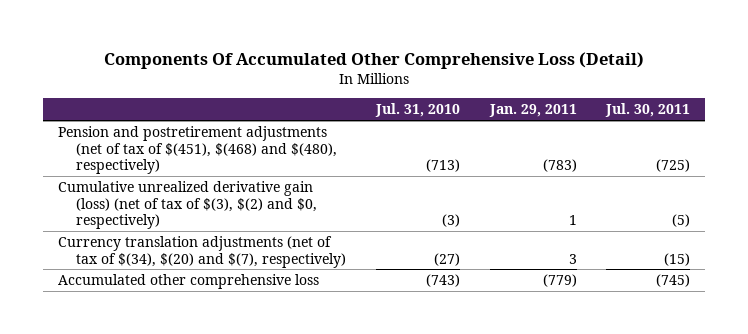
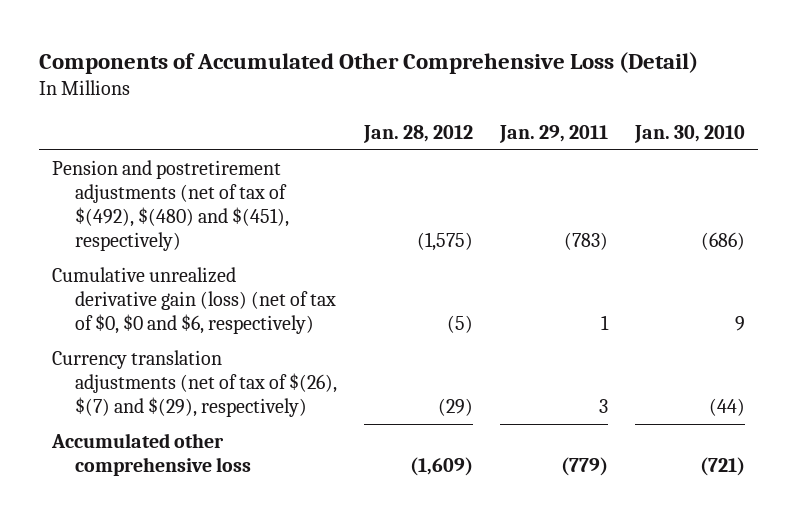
[104,52,645,70] Components Of Accumulated Other Comprehensive Loss (Detail) -> [38,51,698,74] Components of Accumulated Other Comprehensive Loss (Detail)
[374,103,460,118] Jul. 31, 2010 -> none
[605,103,691,118] Jul. 30, 2011 -> none
none -> [363,124,474,143] Jan. 28, 2012
none -> [634,124,746,143] Jan. 30, 2010
[58,125,338,175] Pension and postretirement adjustments (net of tax of $(451), $(468) and $(480), respectively) -> [52,160,290,252] Pension and postretirement adjustments (net of tax of $(492), $(480) and $(451), respectively)
[58,180,318,230] Cumulative unrealized derivative gain (loss) (net of tax of $(3), $(2) and $0, respectively) -> [52,267,337,335] Cumulative unrealized derivative gain (loss) (net of tax of $0, $0 and $6, respectively)
[58,235,347,268] Currency translation adjustments (net of tax of $(34), $(20) and $(7), respectively) -> [52,350,338,418] Currency translation adjustments (net of tax of $(26), $(7) and $(29), respectively)

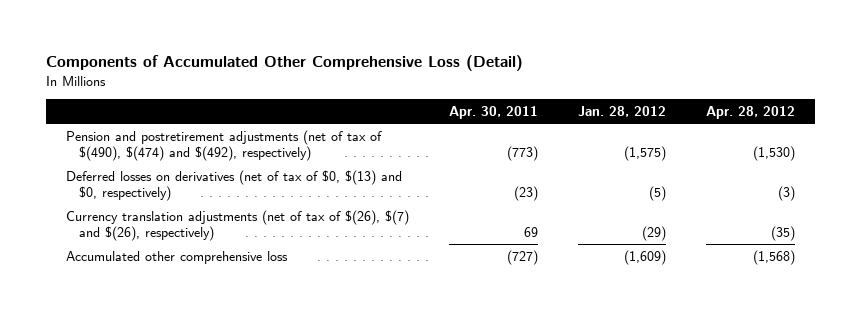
[499,124,609,143] Jan. 29, 2011 -> none
[634,124,746,143] Jan. 30, 2010 -> none
none -> [448,106,538,120] Apr. 30, 2011
none -> [705,106,795,120] Apr. 28, 2012
[52,160,290,252] Pension and postretirement adjustments (net of tax of $(492), $(480) and $(451), respectively) -> [65,129,382,162] Pension and postretirement adjustments (net of tax of $(490), $(474) and $(492), respectively)
[52,267,337,335] Cumulative unrealized derivative gain (loss) (net of tax of $0, $0 and $6, respectively) -> [65,169,402,202] Deferred losses on derivatives (net of tax of $0, $(13) and $0, respectively)
[52,350,338,418] Currency translation adjustments (net of tax of $(26), $(7) and $(29), respectively) -> [65,209,409,242] Currency translation adjustments (net of tax of $(26), $(7) and $(26), respectively)

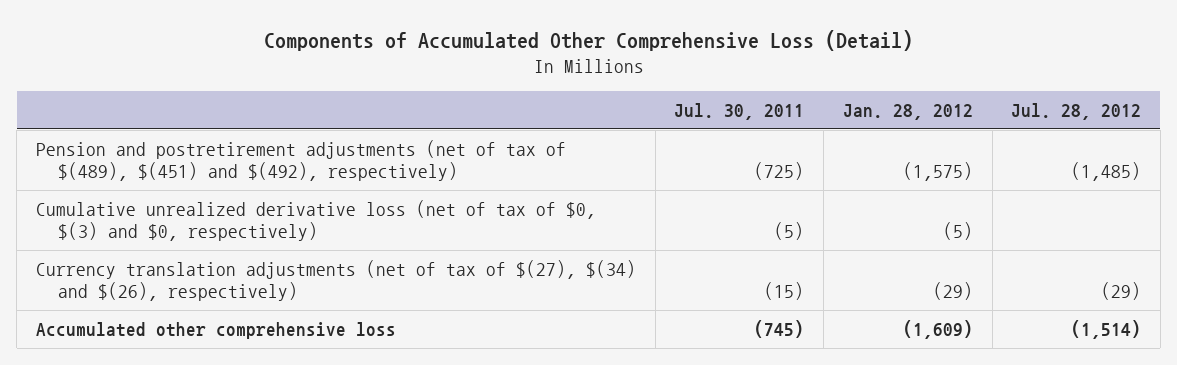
[448,106,538,120] Apr. 30, 2011 -> none
[705,106,795,120] Apr. 28, 2012 -> none
none -> [674,103,805,121] Jul. 30, 2011
none -> [1011,103,1142,121] Jul. 28, 2012
[65,129,382,162] Pension and postretirement adjustments (net of tax of $(490), $(474) and $(492), respectively) -> [36,139,567,182] Pension and postretirement adjustments (net of tax of $(489), $(451) and $(492), respectively)
[65,169,402,202] Deferred losses on derivatives (net of tax of $0, $(13) and $0, respectively) -> [36,199,597,242] Cumulative unrealized derivative loss (net of tax of $0, $(3) and $0, respectively)
[65,209,409,242] Currency translation adjustments (net of tax of $(26), $(7) and $(26), respectively) -> [36,259,637,302] Currency translation adjustments (net of tax of $(27), $(34) and $(26), respectively)

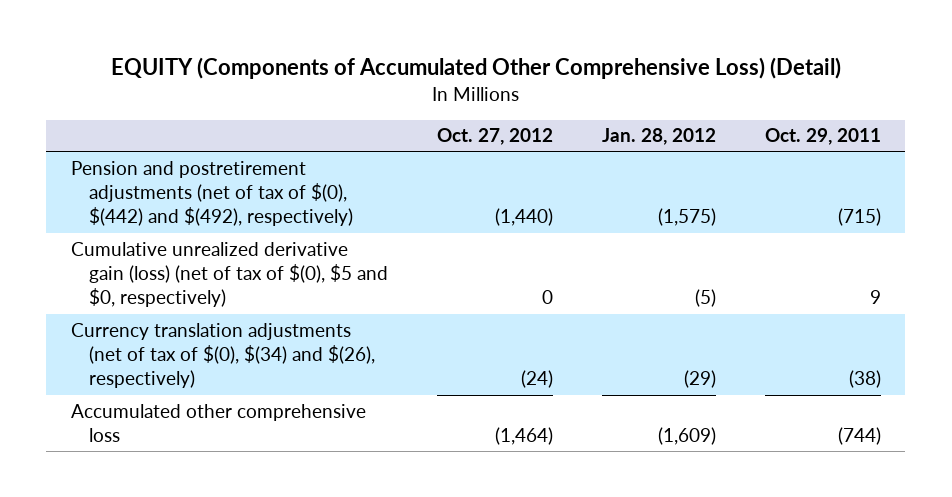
[263,29,913,51] Components of Accumulated Other Comprehensive Loss (Detail) -> [110,57,841,80] EQUITY (Components of Accumulated Other Comprehensive Loss) (Detail)
[674,103,805,121] Jul. 30, 2011 -> none
[1011,103,1142,121] Jul. 28, 2012 -> none
none -> [437,128,554,146] Oct. 27, 2012
none -> [765,128,882,146] Oct. 29, 2011
[36,139,567,182] Pension and postretirement adjustments (net of tax of $(489), $(451) and $(492), respectively) -> [70,160,354,227] Pension and postretirement adjustments (net of tax of $(0), $(442) and $(492), respectively)
[36,199,597,242] Cumulative unrealized derivative loss (net of tax of $0, $(3) and $0, respectively) -> [70,241,389,308] Cumulative unrealized derivative gain (loss) (net of tax of $(0), $5 and $0, respectively)
[36,259,637,302] Currency translation adjustments (net of tax of $(27), $(34) and $(26), respectively) -> [70,322,376,389] Currency translation adjustments (net of tax of $(0), $(34) and $(26), respectively)

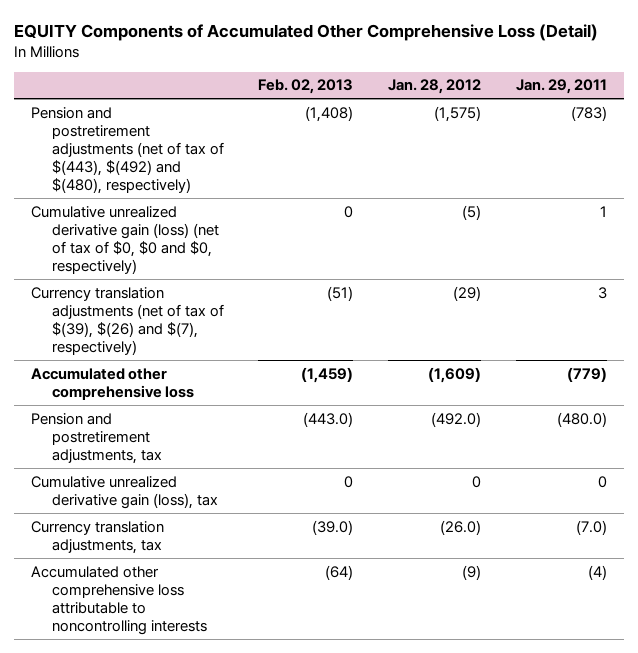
[110,57,841,80] EQUITY (Components of Accumulated Other Comprehensive Loss) (Detail) -> [13,23,598,41] EQUITY Components of Accumulated Other Comprehensive Loss (Detail)
[437,128,554,146] Oct. 27, 2012 -> none
[765,128,882,146] Oct. 29, 2011 -> none
none -> [258,79,354,95] Feb. 02, 2013
none -> [515,79,607,95] Jan. 29, 2011
[70,160,354,227] Pension and postretirement adjustments (net of tax of $(0), $(442) and $(492), respectively) -> [31,106,224,195] Pension and postretirement adjustments (net of tax of $(443), $(492) and $(480), respectively)
[70,241,389,308] Cumulative unrealized derivative gain (loss) (net of tax of $(0), $5 and $0, respectively) -> [31,205,219,275] Cumulative unrealized derivative gain (loss) (net of tax of $0, $0 and $0, respectively)
[70,322,376,389] Currency translation adjustments (net of tax of $(0), $(34) and $(26), respectively) -> [31,286,224,356] Currency translation adjustments (net of tax of $(39), $(26) and $(7), respectively)
none -> [31,412,162,464] Pension and postretirement adjustments, tax
none -> [31,475,218,509] Cumulative unrealized derivative gain (loss), tax
none -> [31,520,165,554] Currency translation adjustments, tax
none -> [31,565,207,636] Accumulated other comprehensive loss attributable to noncontrolling interests

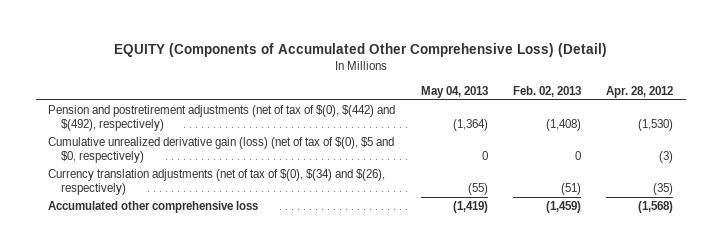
[13,23,598,41] EQUITY Components of Accumulated Other Comprehensive Loss (Detail) -> [113,42,607,57] EQUITY (Components of Accumulated Other Comprehensive Loss) (Detail)
[388,79,482,95] Jan. 28, 2012 -> none
[515,79,607,95] Jan. 29, 2011 -> none
none -> [420,85,488,98] May 04, 2013
none -> [606,85,674,98] Apr. 28, 2012
[31,106,224,195] Pension and postretirement adjustments (net of tax of $(443), $(492) and $(480), respectively) -> [48,105,396,131] Pension and postretirement adjustments (net of tax of $(0), $(442) and $(492), respectively)
[31,205,219,275] Cumulative unrealized derivative gain (loss) (net of tax of $0, $0 and $0, respectively) -> [48,137,395,163] Cumulative unrealized derivative gain (loss) (net of tax of $(0), $5 and $0, respectively)
[31,286,224,356] Currency translation adjustments (net of tax of $(39), $(26) and $(7), respectively) -> [48,169,386,195] Currency translation adjustments (net of tax of $(0), $(34) and $(26), respectively)
[31,412,162,464] Pension and postretirement adjustments, tax -> none
[31,475,218,509] Cumulative unrealized derivative gain (loss), tax -> none
[31,520,165,554] Currency translation adjustments, tax -> none
[31,565,207,636] Accumulated other comprehensive loss attributable to noncontrolling interests -> none

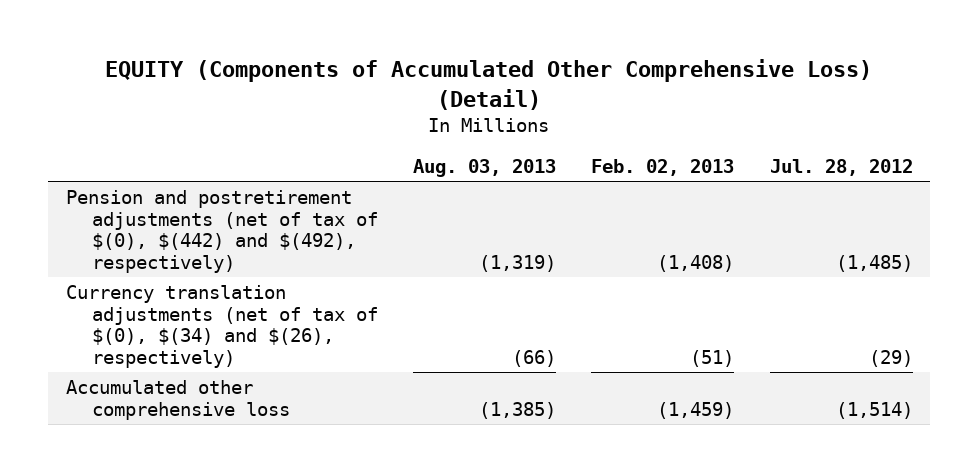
[420,85,488,98] May 04, 2013 -> none
[606,85,674,98] Apr. 28, 2012 -> none
none -> [413,159,557,178] Aug. 03, 2013
none -> [769,159,913,177] Jul. 28, 2012
[48,137,395,163] Cumulative unrealized derivative gain (loss) (net of tax of $(0), $5 and $0, respectively) -> none

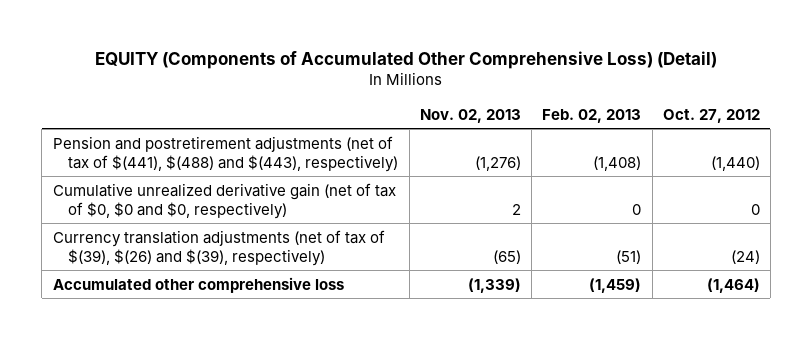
[413,159,557,178] Aug. 03, 2013 -> none
[769,159,913,177] Jul. 28, 2012 -> none
none -> [419,108,521,123] Nov. 02, 2013
none -> [662,108,760,123] Oct. 27, 2012
[65,189,378,274] Pension and postretirement adjustments (net of tax of $(0), $(442) and $(492), respectively) -> [52,135,399,172] Pension and postretirement adjustments (net of tax of $(441), $(488) and $(443), respectively)
none -> [52,182,396,219] Cumulative unrealized derivative gain (net of tax of $0, $0 and $0, respectively)
[65,284,378,369] Currency translation adjustments (net of tax of $(0), $(34) and $(26), respectively) -> [52,229,385,266] Currency translation adjustments (net of tax of $(39), $(26) and $(39), respectively)

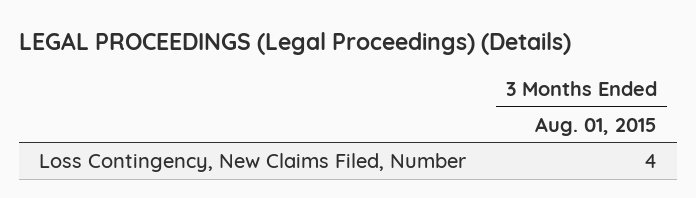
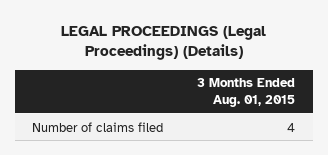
[39,153,467,173] Loss Contingency, New Claims Filed, Number -> [32,121,164,132] Number of claims filed

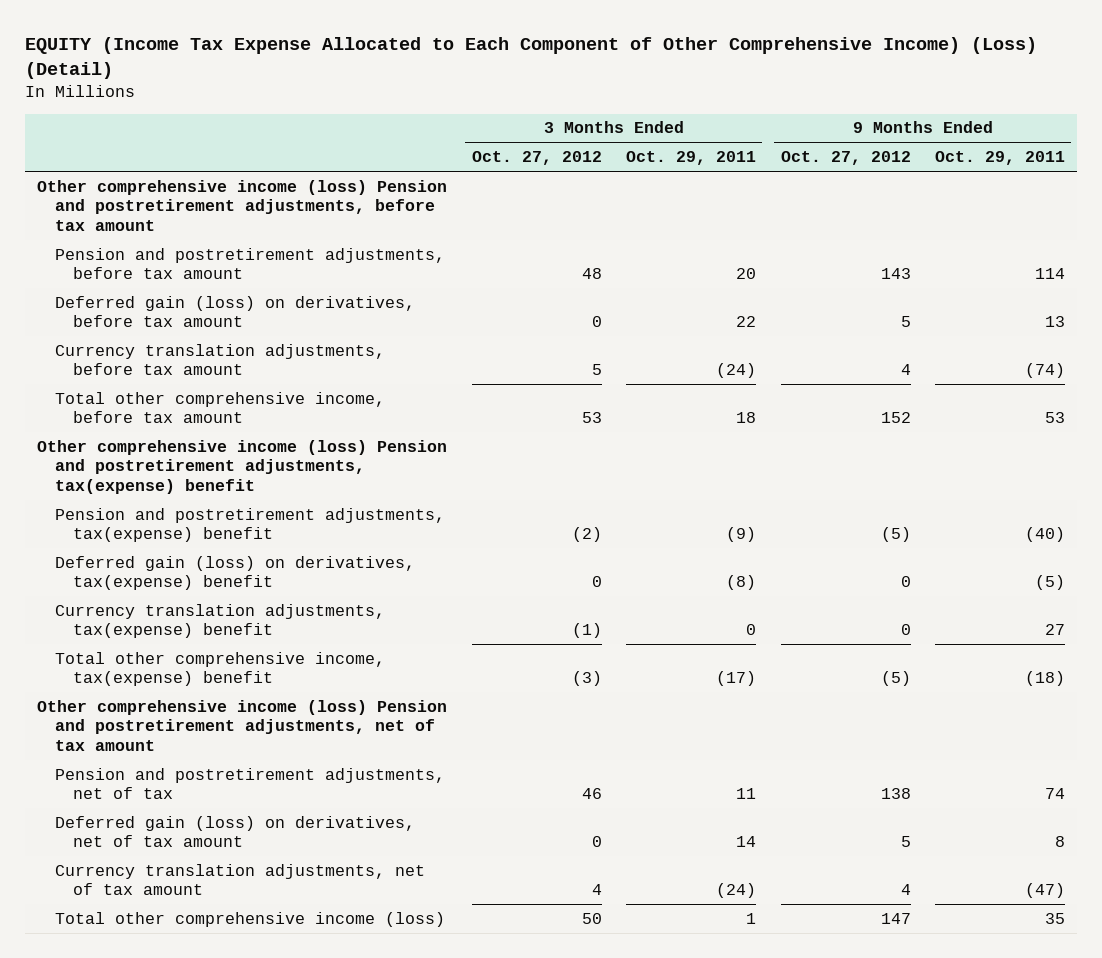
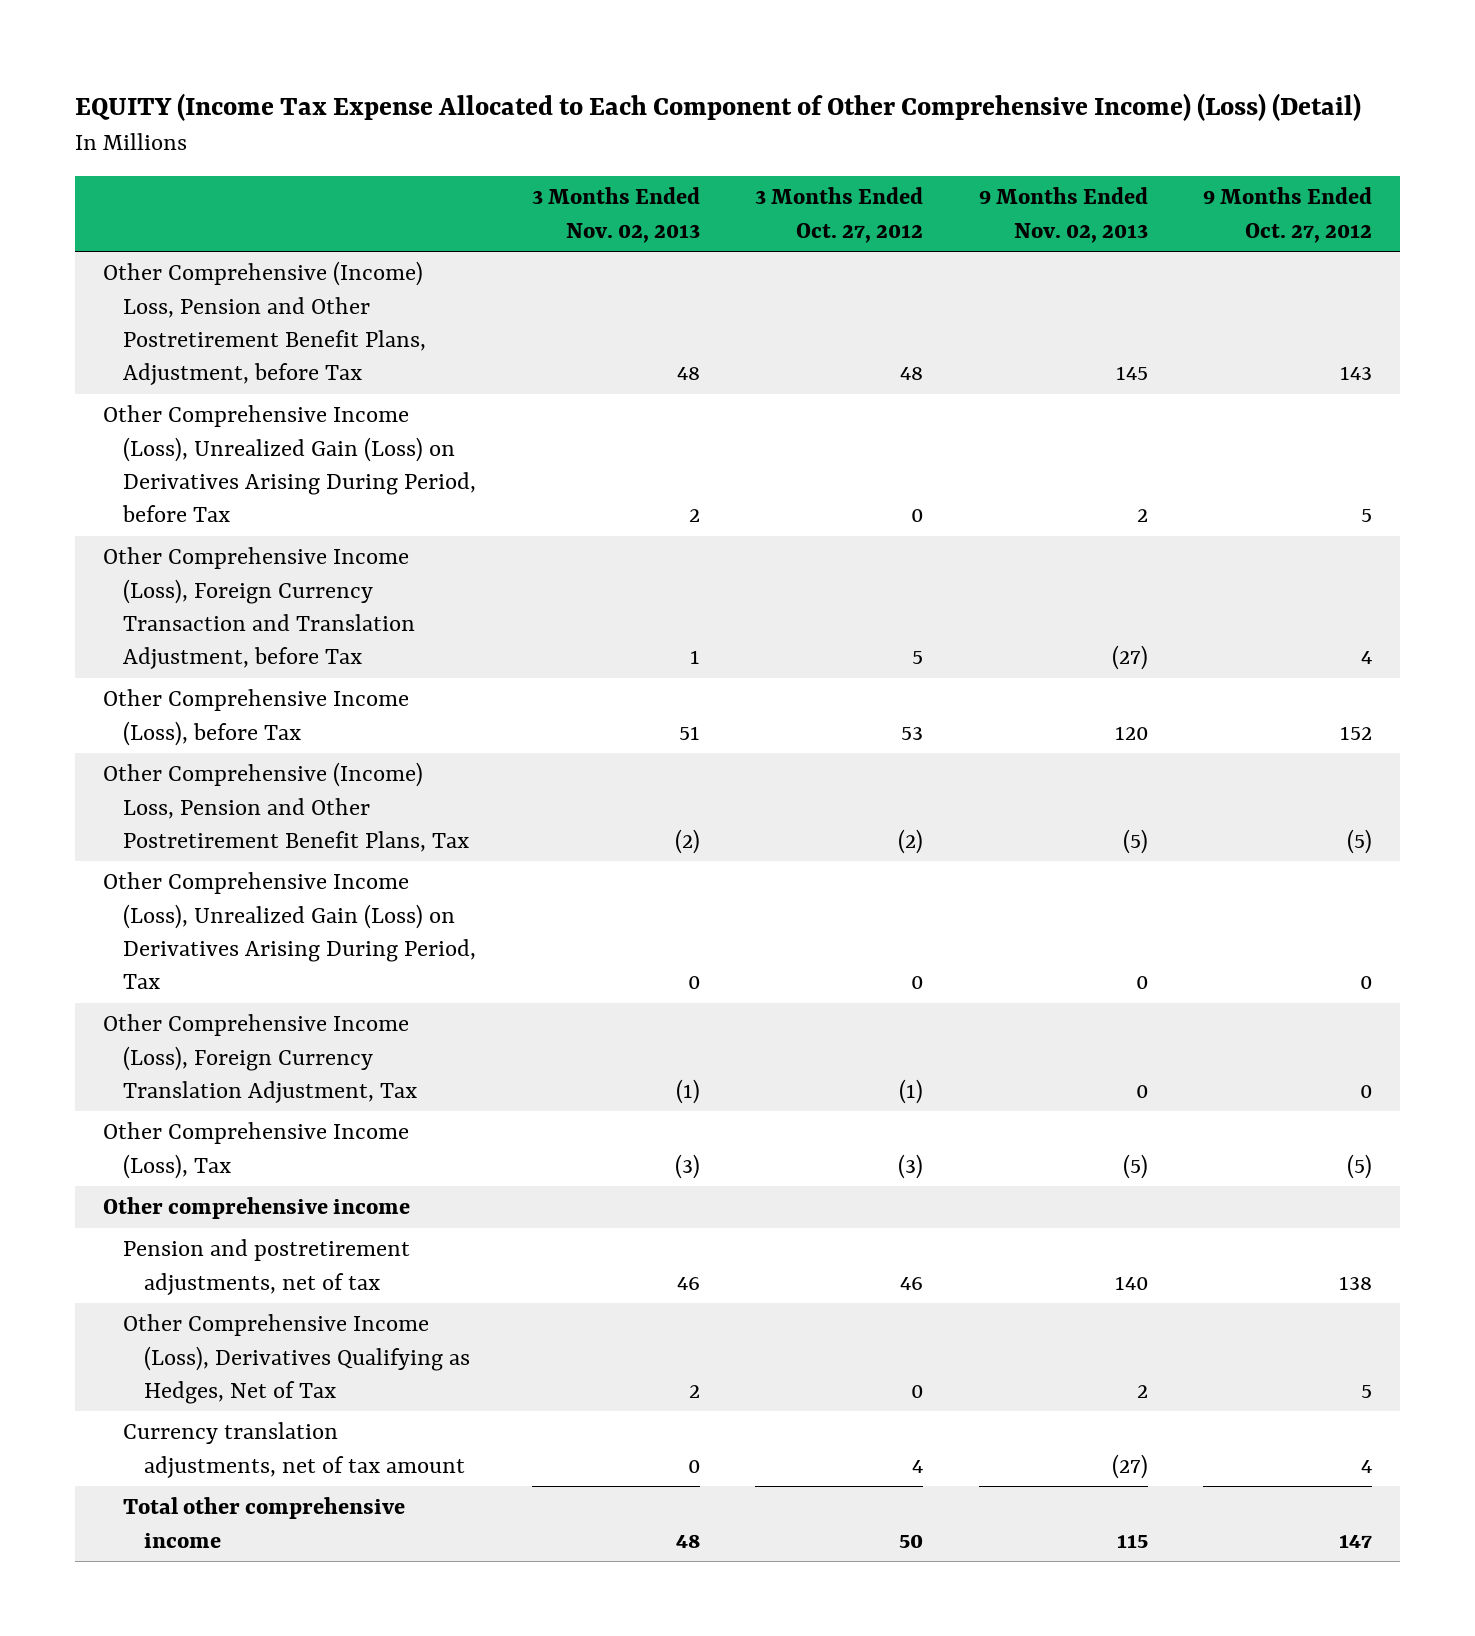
[626,151,757,166] Oct. 29, 2011 -> none
[935,151,1066,166] Oct. 29, 2011 -> none
none -> [531,187,700,243] 3 Months Ended Nov. 02, 2013
none -> [978,187,1148,243] 9 Months Ended Nov. 02, 2013
[37,179,448,231] Other comprehensive income (loss) Pension and postretirement adjustments, before tax amount -> none
[37,439,448,494] Other comprehensive income (loss) Pension and postretirement adjustments, tax(expense) benefit -> none
[37,699,448,751] Other comprehensive income (loss) Pension and postretirement adjustments, net of tax amount -> none
[54,247,445,280] Pension and postretirement adjustments, before tax amount -> [102,261,427,386] Other Comprehensive (Income) Loss, Pension and Other Postretirement Benefit Plans, Adjustment, before Tax
[54,295,415,328] Deferred gain (loss) on derivatives, before tax amount -> [102,405,477,523] Other Comprehensive Income (Loss), Unrealized Gain (Loss) on Derivatives Arising During Period, before Tax
[54,343,385,376] Currency translation adjustments, before tax amount -> [102,547,416,670] Other Comprehensive Income (Loss), Foreign Currency Transaction and Translation Adjustment, before Tax
[54,391,385,424] Total other comprehensive income, before tax amount -> [102,689,409,746] Other Comprehensive Income (Loss), before Tax
[54,507,445,543] Pension and postretirement adjustments, tax(expense) benefit -> [102,762,470,852] Other Comprehensive (Income) Loss, Pension and Other Postretirement Benefit Plans, Tax
[54,555,415,591] Deferred gain (loss) on derivatives, tax(expense) benefit -> [102,872,477,990] Other Comprehensive Income (Loss), Unrealized Gain (Loss) on Derivatives Arising During Period, Tax
[54,603,385,639] Currency translation adjustments, tax(expense) benefit -> [102,1014,418,1103] Other Comprehensive Income (Loss), Foreign Currency Translation Adjustment, Tax
[54,651,385,687] Total other comprehensive income, tax(expense) benefit -> [102,1122,409,1179] Other Comprehensive Income (Loss), Tax
none -> [102,1197,410,1220] Other comprehensive income
[54,815,415,848] Deferred gain (loss) on derivatives, net of tax amount -> [123,1314,470,1404] Other Comprehensive Income (Loss), Derivatives Qualifying as Hedges, Net of Tax
[54,911,445,927] Total other comprehensive income (loss) -> [123,1497,406,1548] Total other comprehensive income

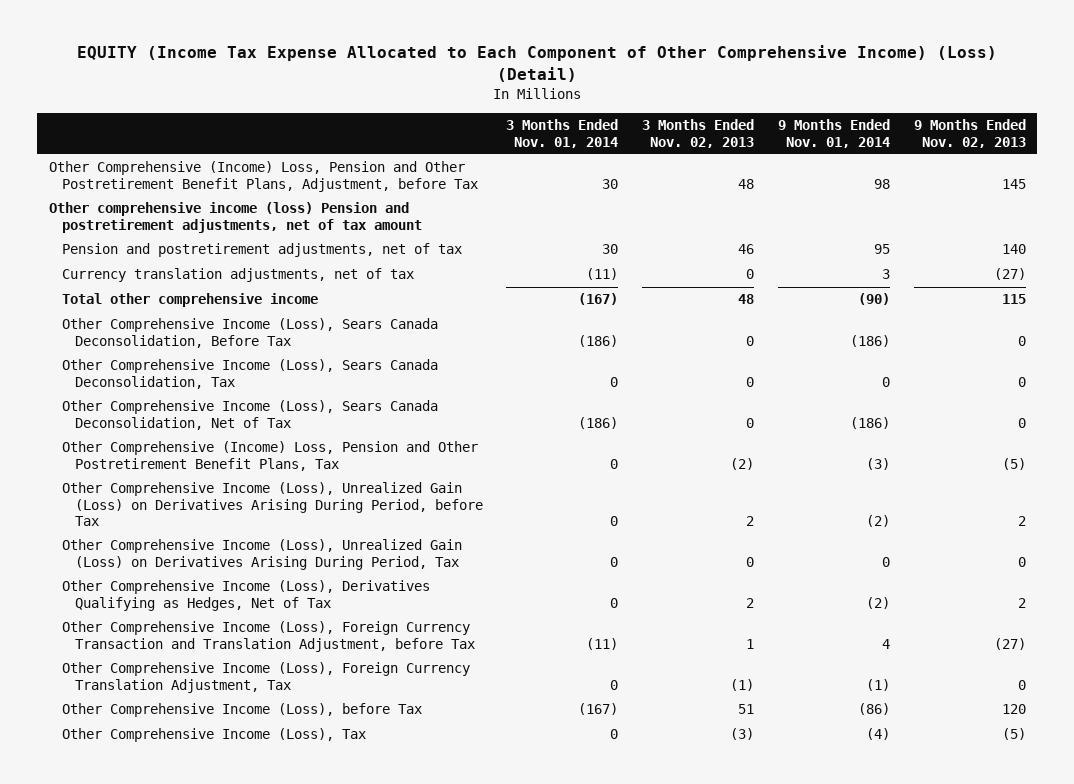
[755,187,924,243] 3 Months Ended Oct. 27, 2012 -> none
[1203,187,1373,243] 9 Months Ended Oct. 27, 2012 -> none
none -> [506,119,619,148] 3 Months Ended Nov. 01, 2014
none -> [777,119,890,148] 9 Months Ended Nov. 01, 2014
none -> [48,202,422,233] Other comprehensive income (loss) Pension and postretirement adjustments, net of tax amount
[123,1239,411,1295] Pension and postretirement adjustments, net of tax -> [61,243,462,258] Pension and postretirement adjustments, net of tax
none -> [61,268,414,283] Currency translation adjustments, net of tax
[123,1497,406,1548] Total other comprehensive income -> [61,293,318,308] Total other comprehensive income
none -> [61,318,438,348] Other Comprehensive Income (Loss), Sears Canada Deconsolidation, Before Tax
none -> [61,359,438,389] Other Comprehensive Income (Loss), Sears Canada Deconsolidation, Tax
none -> [61,400,438,430] Other Comprehensive Income (Loss), Sears Canada Deconsolidation, Net of Tax
[102,405,477,523] Other Comprehensive Income (Loss), Unrealized Gain (Loss) on Derivatives Arising During Period, before Tax -> [61,482,483,527] Other Comprehensive Income (Loss), Unrealized Gain (Loss) on Derivatives Arising During Period, before Tax
[123,1314,470,1404] Other Comprehensive Income (Loss), Derivatives Qualifying as Hedges, Net of Tax -> [61,580,430,611] Other Comprehensive Income (Loss), Derivatives Qualifying as Hedges, Net of Tax
[102,547,416,670] Other Comprehensive Income (Loss), Foreign Currency Transaction and Translation Adjustment, before Tax -> [61,621,475,652] Other Comprehensive Income (Loss), Foreign Currency Transaction and Translation Adjustment, before Tax
[102,689,409,746] Other Comprehensive Income (Loss), before Tax -> [61,703,422,718] Other Comprehensive Income (Loss), before Tax
[102,1197,410,1220] Other comprehensive income -> none
[123,1422,465,1478] Currency translation adjustments, net of tax amount -> none

